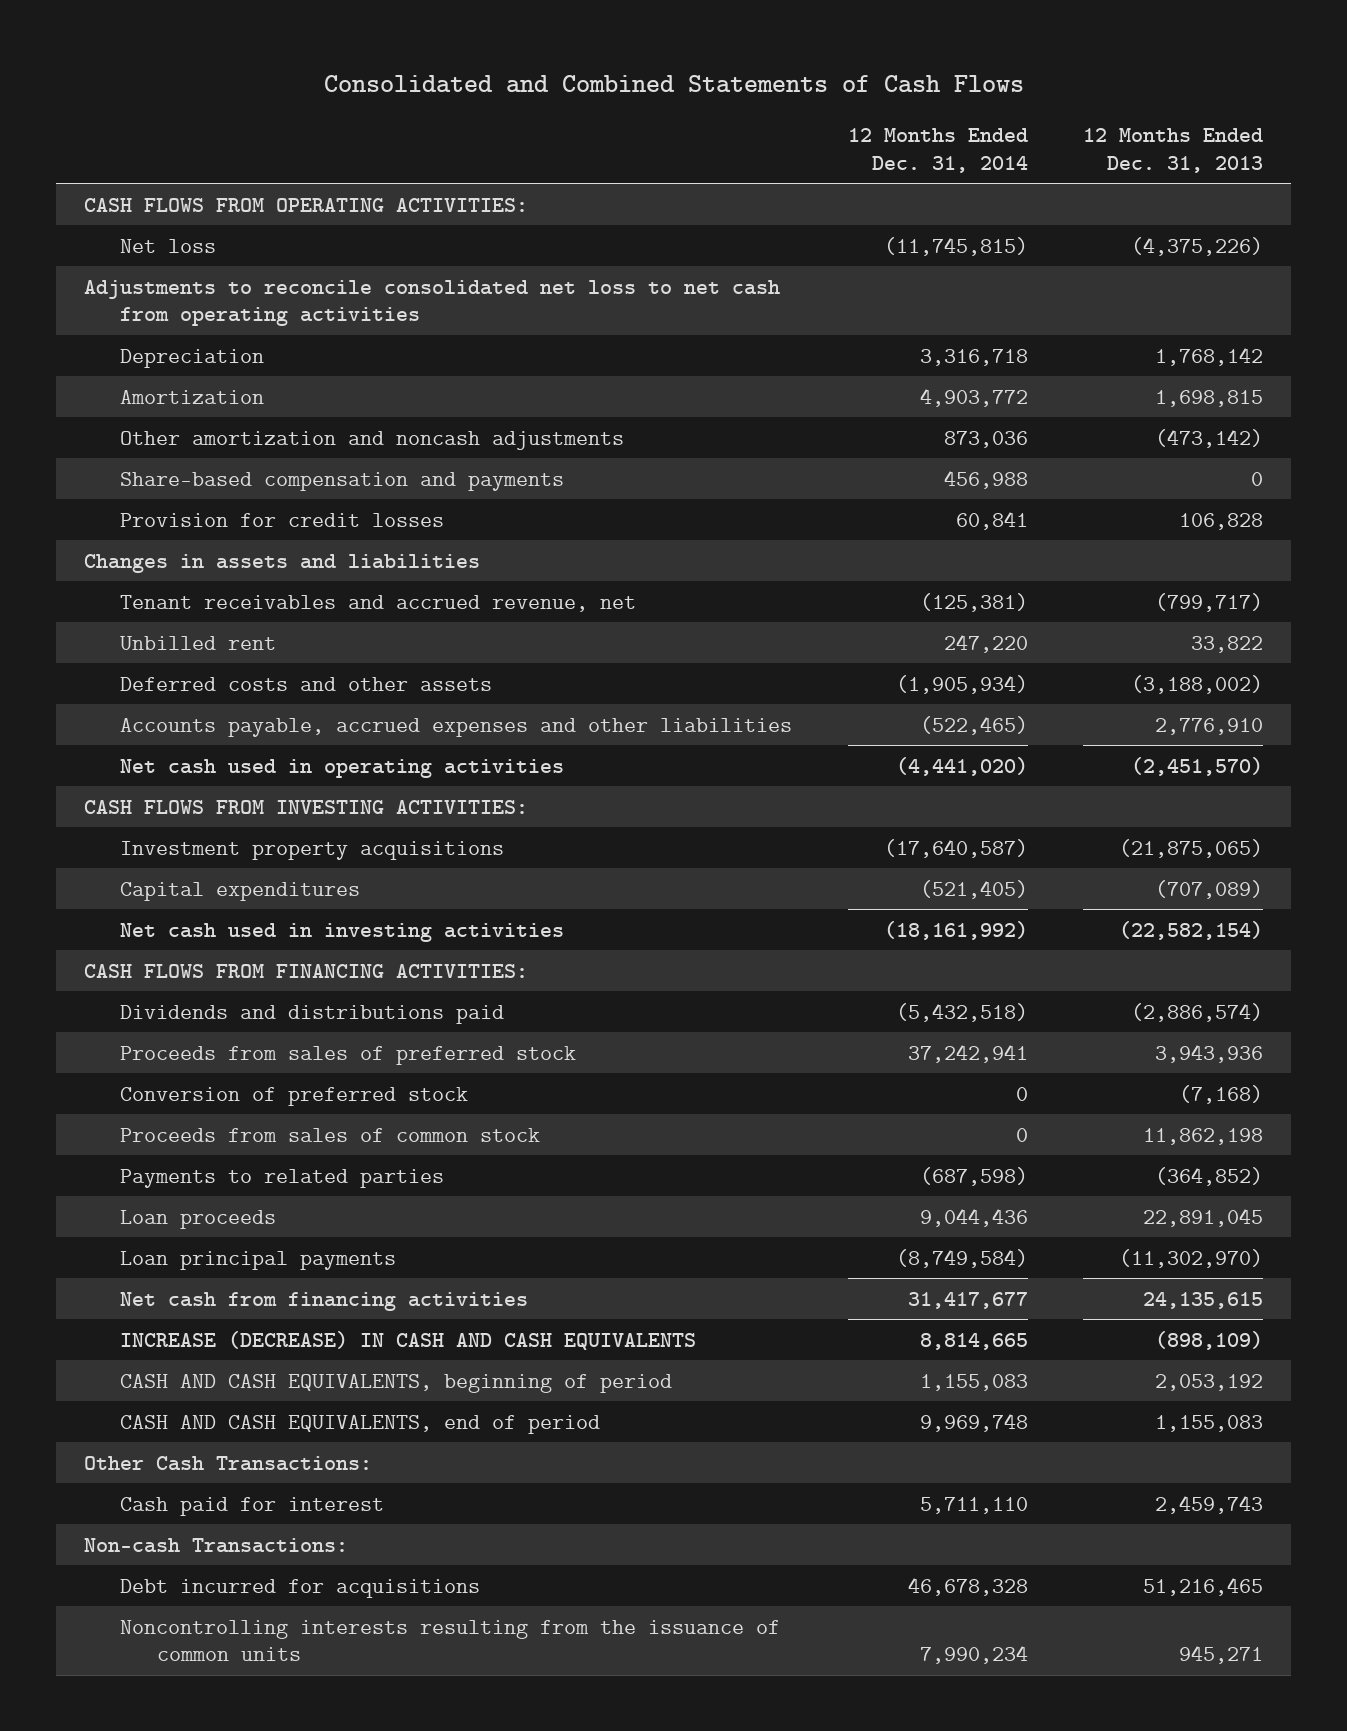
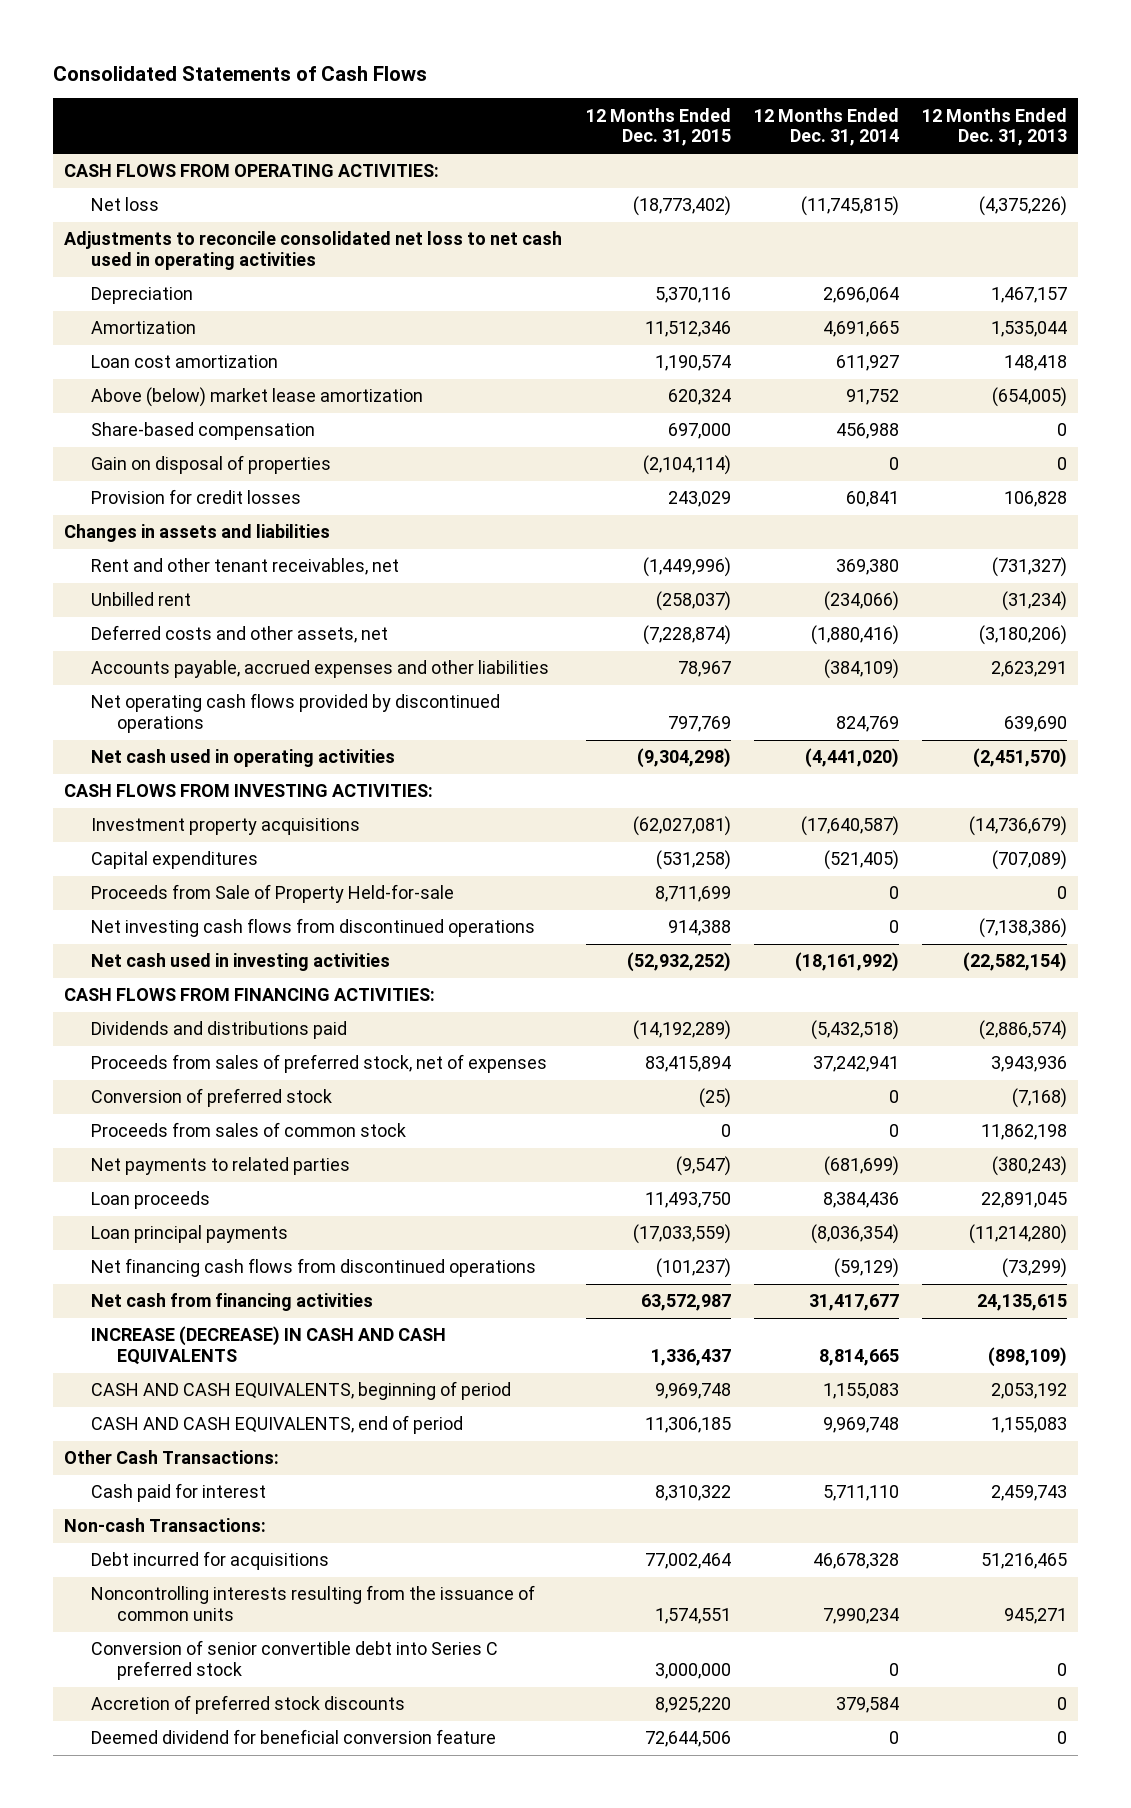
[323,74,1024,93] Consolidated and Combined Statements of Cash Flows -> [52,65,427,81] Consolidated Statements of Cash Flows
none -> [585,107,731,147] 12 Months Ended Dec. 31, 2015
[120,430,625,450] Other amortization and noncash adjustments -> none
[83,279,780,327] Adjustments to reconcile consolidated net loss to net cash from operating activities -> [64,231,563,271] Adjustments to reconcile consolidated net loss to net cash used in operating activities
[919,348,1028,366] 3,316,718 -> [822,287,899,304] 2,696,064
[1155,346,1264,366] 1,768,142 -> [990,287,1067,304] 1,467,157
[919,387,1028,407] 4,903,772 -> [822,321,899,338] 4,691,665
[1155,389,1264,407] 1,698,815 -> [990,321,1067,338] 1,535,044
none -> [90,355,278,369] Loan cost amortization
none -> [90,387,423,408] Above (below) market lease amortization
[120,471,565,491] Share-based compensation and payments -> [90,422,315,441] Share-based compensation
none -> [90,455,331,475] Gain on disposal of properties
[120,594,637,612] Tenant receivables and accrued revenue, net -> [90,558,399,576] Rent and other tenant receivables, net
[919,592,1028,612] (125,381) -> [835,559,899,576] 369,380
[1155,592,1264,612] (799,717) -> [991,557,1067,578] (731,327)
[943,633,1028,653] 247,220 -> [823,591,899,612] (234,066)
[1191,635,1264,653] 33,822 -> [1001,591,1067,612] (31,234)
[120,676,493,691] Deferred costs and other assets -> [90,625,388,644] Deferred costs and other assets, net
[895,674,1028,694] (1,905,934) -> [810,625,899,646] (1,880,416)
[1131,674,1264,694] (3,188,002) -> [978,625,1067,646] (3,180,206)
[919,715,1028,735] (522,465) -> [823,659,899,680] (384,109)
[1155,717,1264,735] 2,776,910 -> [990,661,1067,678] 2,623,291
none -> [90,693,500,734] Net operating cash flows provided by discontinued operations
[1119,838,1264,858] (21,875,065) -> [968,816,1067,837] (14,736,679)
none -> [90,884,454,904] Proceeds from Sale of Property Held-for-sale
none -> [90,918,535,938] Net investing cash flows from discontinued operations
[120,1045,577,1065] Proceeds from sales of preferred stock -> [90,1054,547,1074] Proceeds from sales of preferred stock, net of expenses
[120,1168,445,1188] Payments to related parties -> [90,1157,350,1176] Net payments to related parties
[919,1166,1028,1186] (687,598) -> [823,1156,899,1177] (681,699)
[1155,1166,1264,1186] (364,852) -> [991,1156,1067,1177] (380,243)
[919,1207,1028,1227] 9,044,436 -> [822,1192,899,1209] 8,384,436
[895,1248,1028,1268] (8,749,584) -> [810,1224,899,1245] (8,036,354)
[1119,1248,1264,1268] (11,302,970) -> [968,1224,1067,1245] (11,214,280)
none -> [90,1258,536,1278] Net financing cash flows from discontinued operations
none -> [90,1640,498,1681] Conversion of senior convertible debt into Series C preferred stock
none -> [90,1695,405,1715] Accretion of preferred stock discounts
none -> [90,1729,496,1745] Deemed dividend for beneficial conversion feature

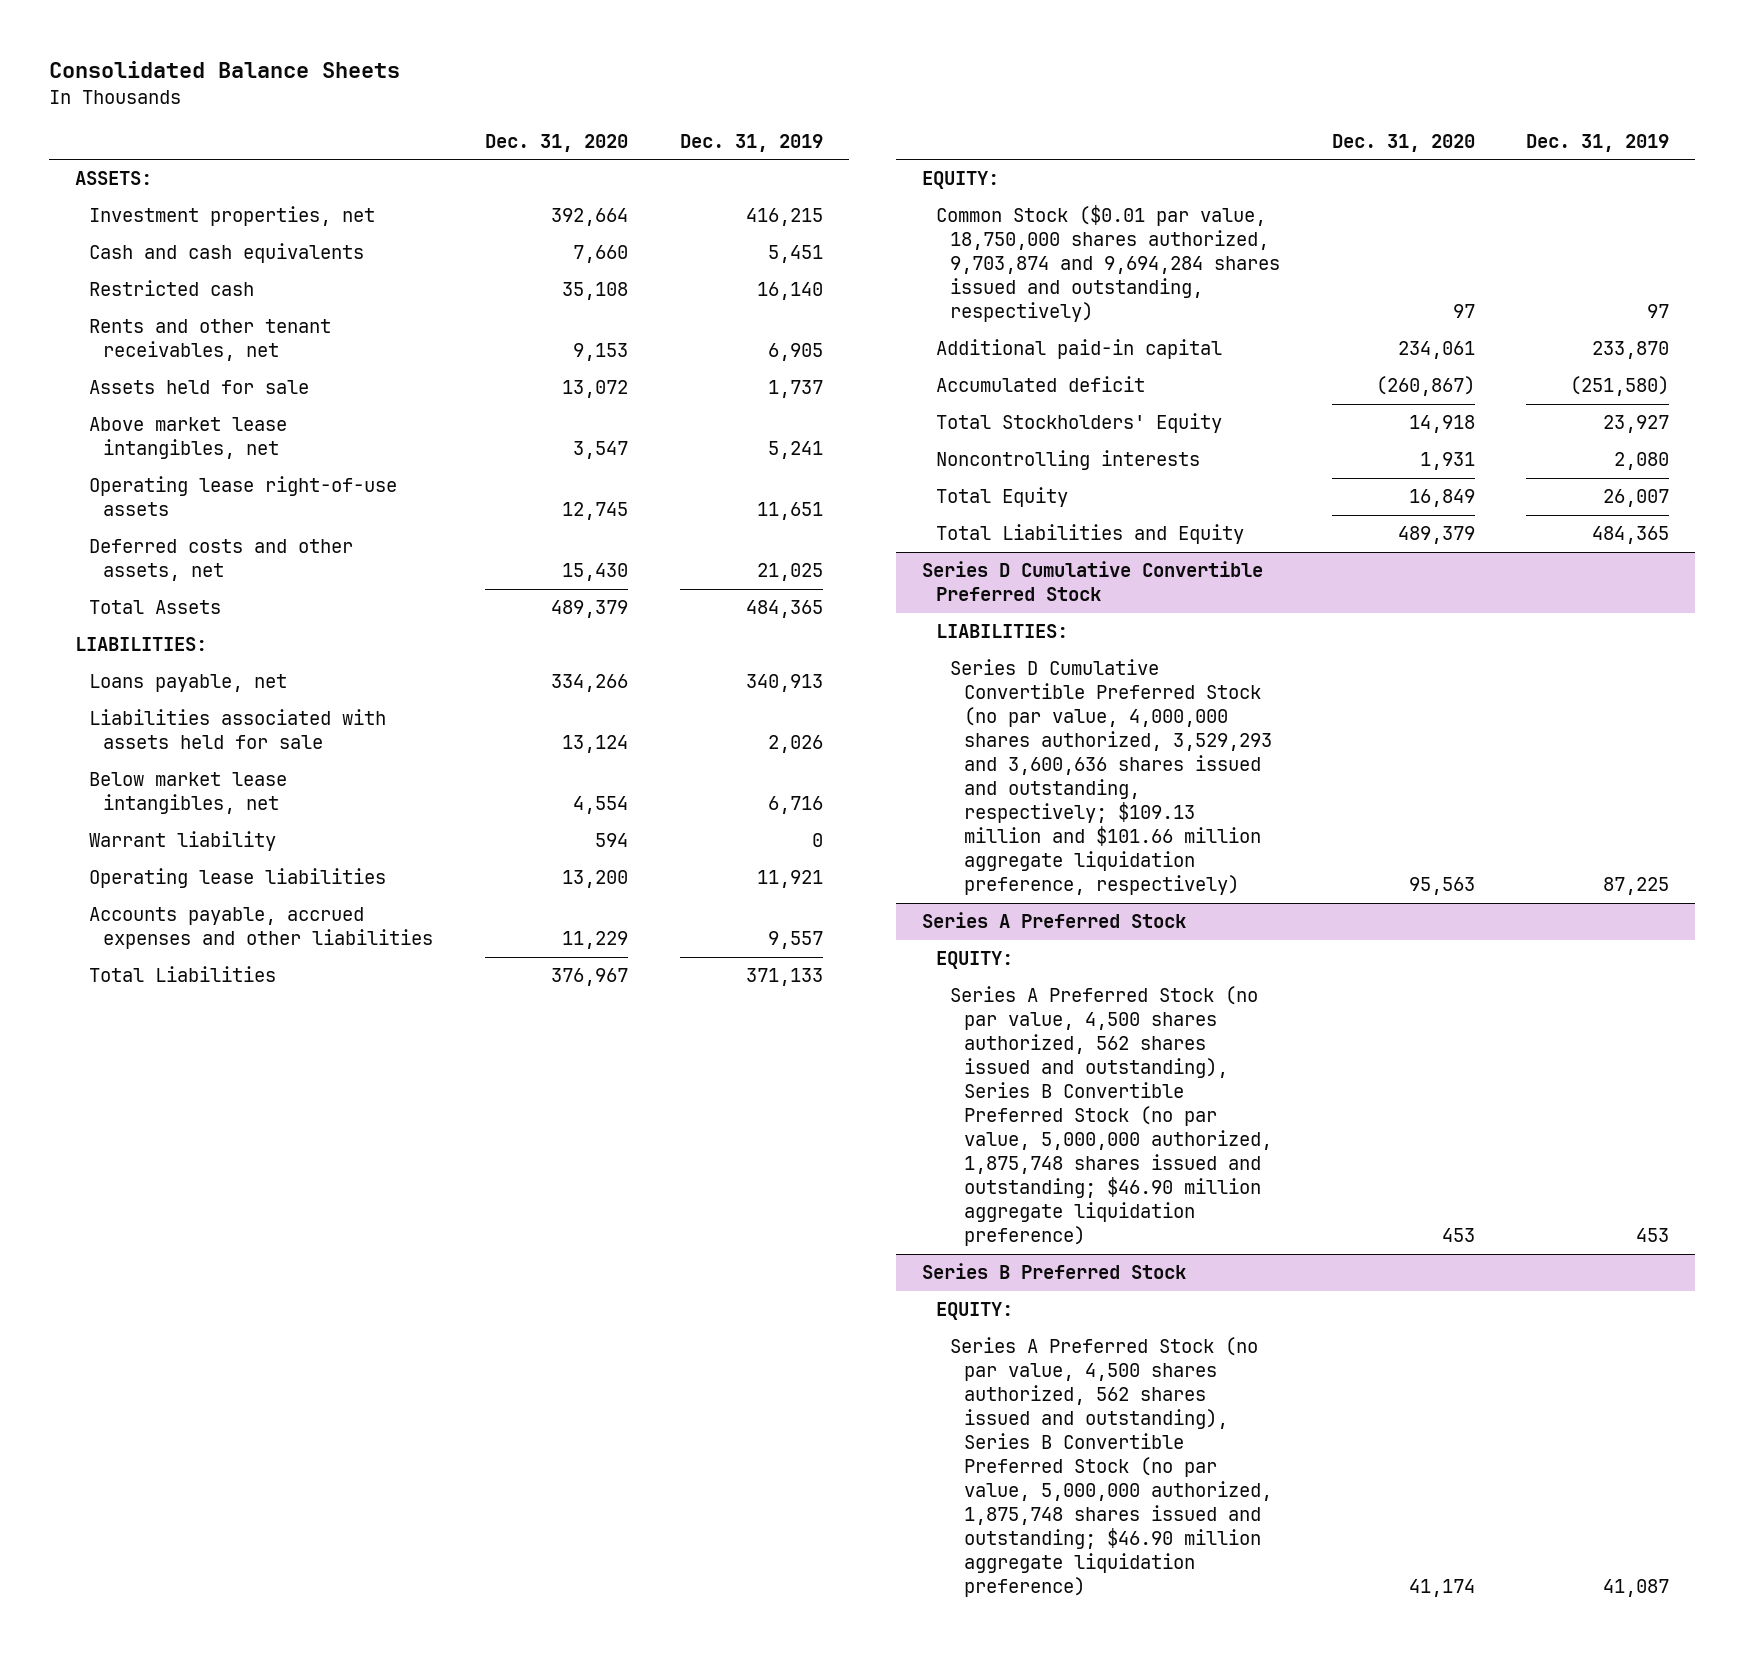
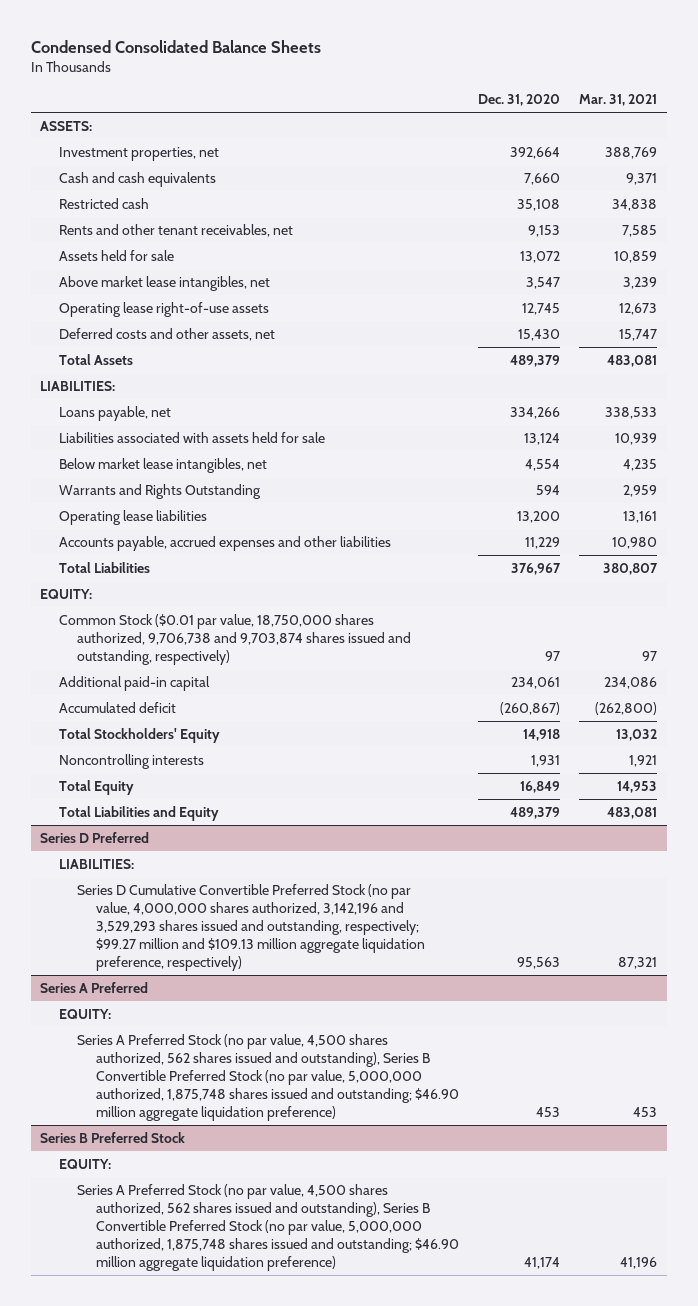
[49,61,401,79] Consolidated Balance Sheets -> [30,39,321,53] Condensed Consolidated Balance Sheets
[679,133,823,152] Dec. 31, 2019 -> none
none -> [579,94,658,107] Mar. 31, 2021
[89,831,277,852] Warrant liability -> [58,483,261,499] Warrants and Rights Outstanding
[935,205,1280,323] Common Stock ($0.01 par value, 18,750,000 shares authorized, 9,703,874 and 9,694,284 shares issued and outstanding, respectively) -> [58,613,412,665] Common Stock ($0.01 par value, 18,750,000 shares authorized, 9,706,738 and 9,703,874 shares issued and outstanding, respectively)
[921,561,1263,602] Series D Cumulative Convertible Preferred Stock -> [40,831,150,843] Series D Preferred
[949,659,1273,896] Series D Cumulative Convertible Preferred Stock (no par value, 4,000,000 shares authorized, 3,529,293 and 3,600,636 shares issued and outstanding, respectively; $109.13 million and $101.66 million aggregate liquidation preference, respectively) -> [77,883,426,971] Series D Cumulative Convertible Preferred Stock (no par value, 4,000,000 shares authorized, 3,142,196 and 3,529,293 shares issued and outstanding, respectively; $99.27 million and $109.13 million aggregate liquidation preference, respectively)
[921,912,1186,929] Series A Preferred Stock -> [40,981,149,993] Series A Preferred

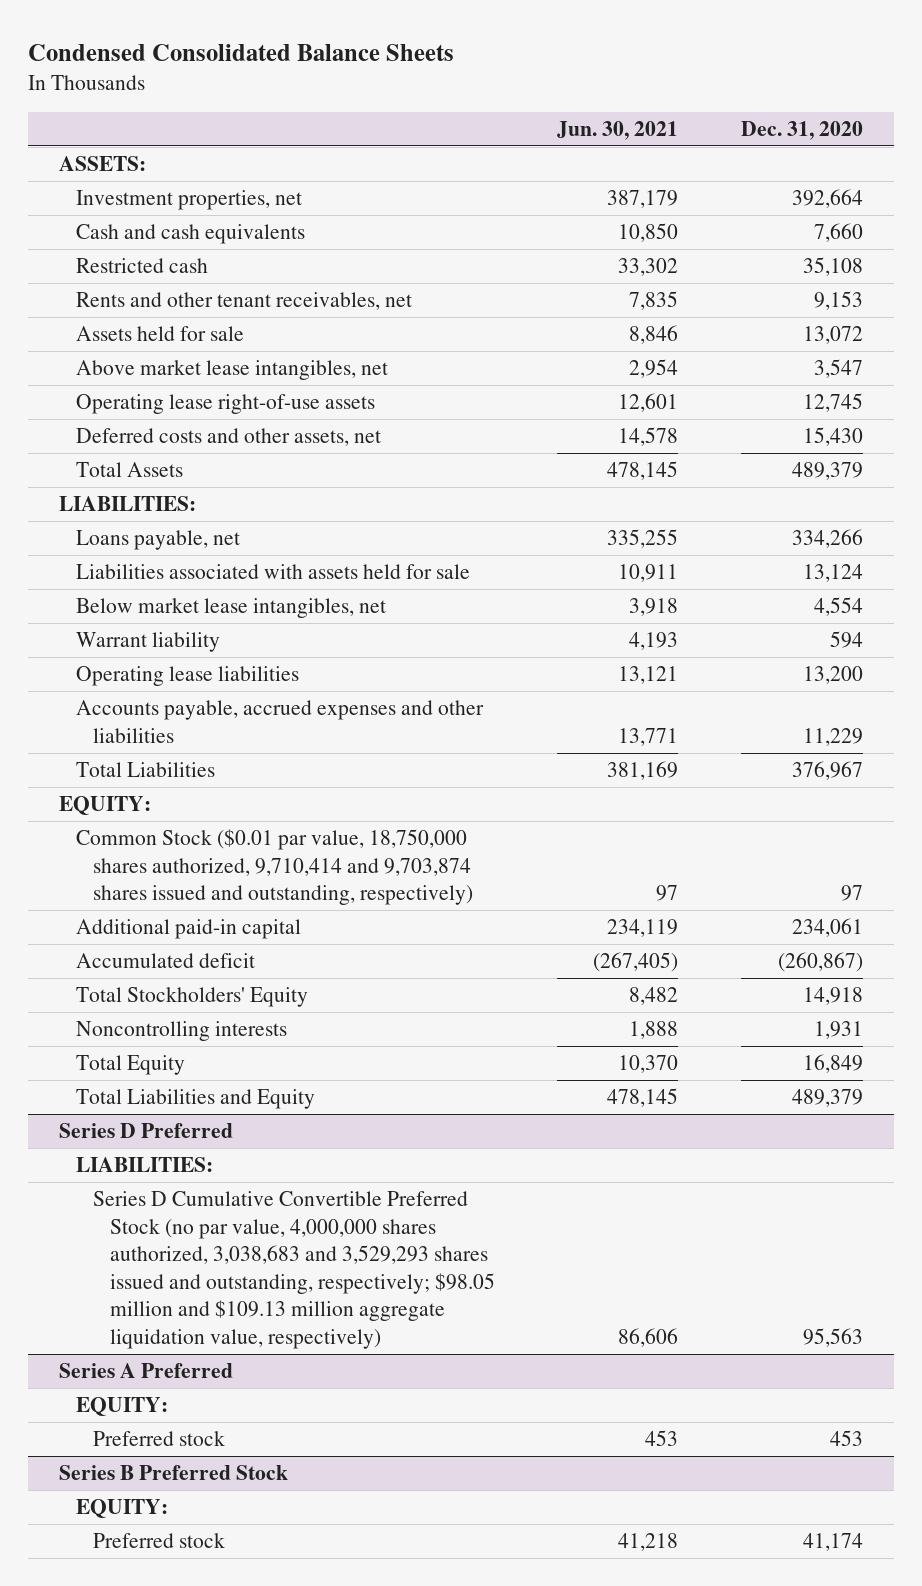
[579,94,658,107] Mar. 31, 2021 -> none
none -> [557,120,679,140] Jun. 30, 2021
[58,483,261,499] Warrants and Rights Outstanding -> [76,632,221,653] Warrant liability
[58,613,412,665] Common Stock ($0.01 par value, 18,750,000 shares authorized, 9,706,738 and 9,703,874 shares issued and outstanding, respectively) -> [76,829,474,906] Common Stock ($0.01 par value, 18,750,000 shares authorized, 9,710,414 and 9,703,874 shares issued and outstanding, respectively)
[77,883,426,971] Series D Cumulative Convertible Preferred Stock (no par value, 4,000,000 shares authorized, 3,142,196 and 3,529,293 shares issued and outstanding, respectively; $99.27 million and $109.13 million aggregate liquidation preference, respectively) -> [93,1191,496,1349] Series D Cumulative Convertible Preferred Stock (no par value, 4,000,000 shares authorized, 3,038,683 and 3,529,293 shares issued and outstanding, respectively; $98.05 million and $109.13 million aggregate liquidation value, respectively)
[77,1033,460,1121] Series A Preferred Stock (no par value, 4,500 shares authorized, 562 shares issued and outstanding), Series B Convertible Preferred Stock (no par value, 5,000,000 authorized, 1,875,748 shares issued and outstanding; $46.90 million aggregate liquidation preference) -> [93,1431,226,1447] Preferred stock
[77,1183,460,1271] Series A Preferred Stock (no par value, 4,500 shares authorized, 562 shares issued and outstanding), Series B Convertible Preferred Stock (no par value, 5,000,000 authorized, 1,875,748 shares issued and outstanding; $46.90 million aggregate liquidation preference) -> [93,1533,226,1549] Preferred stock

